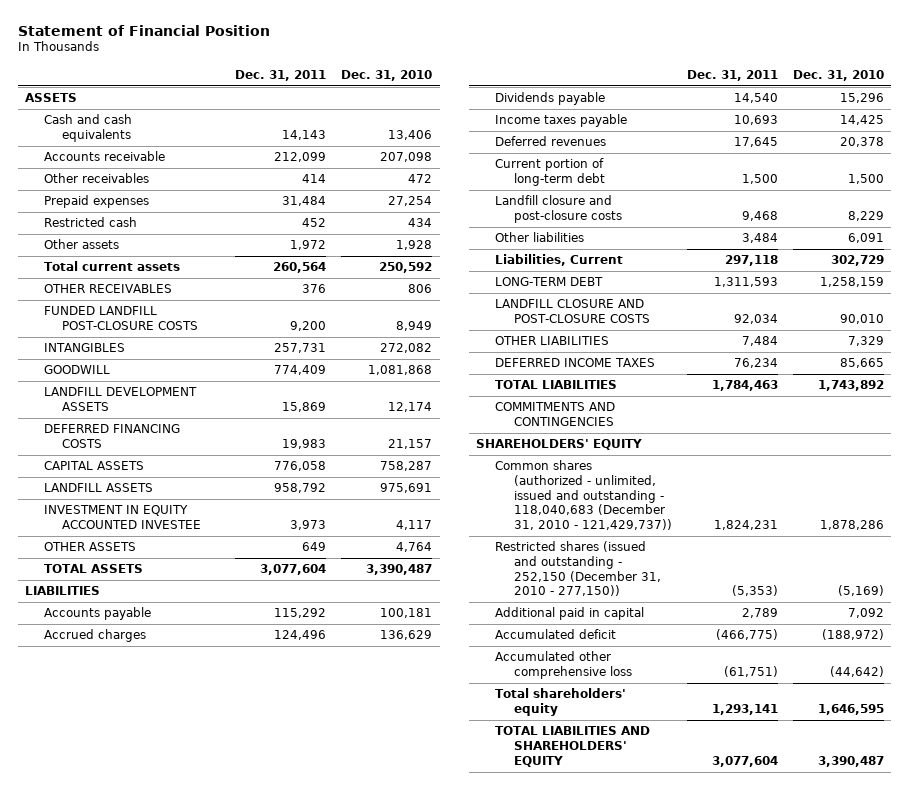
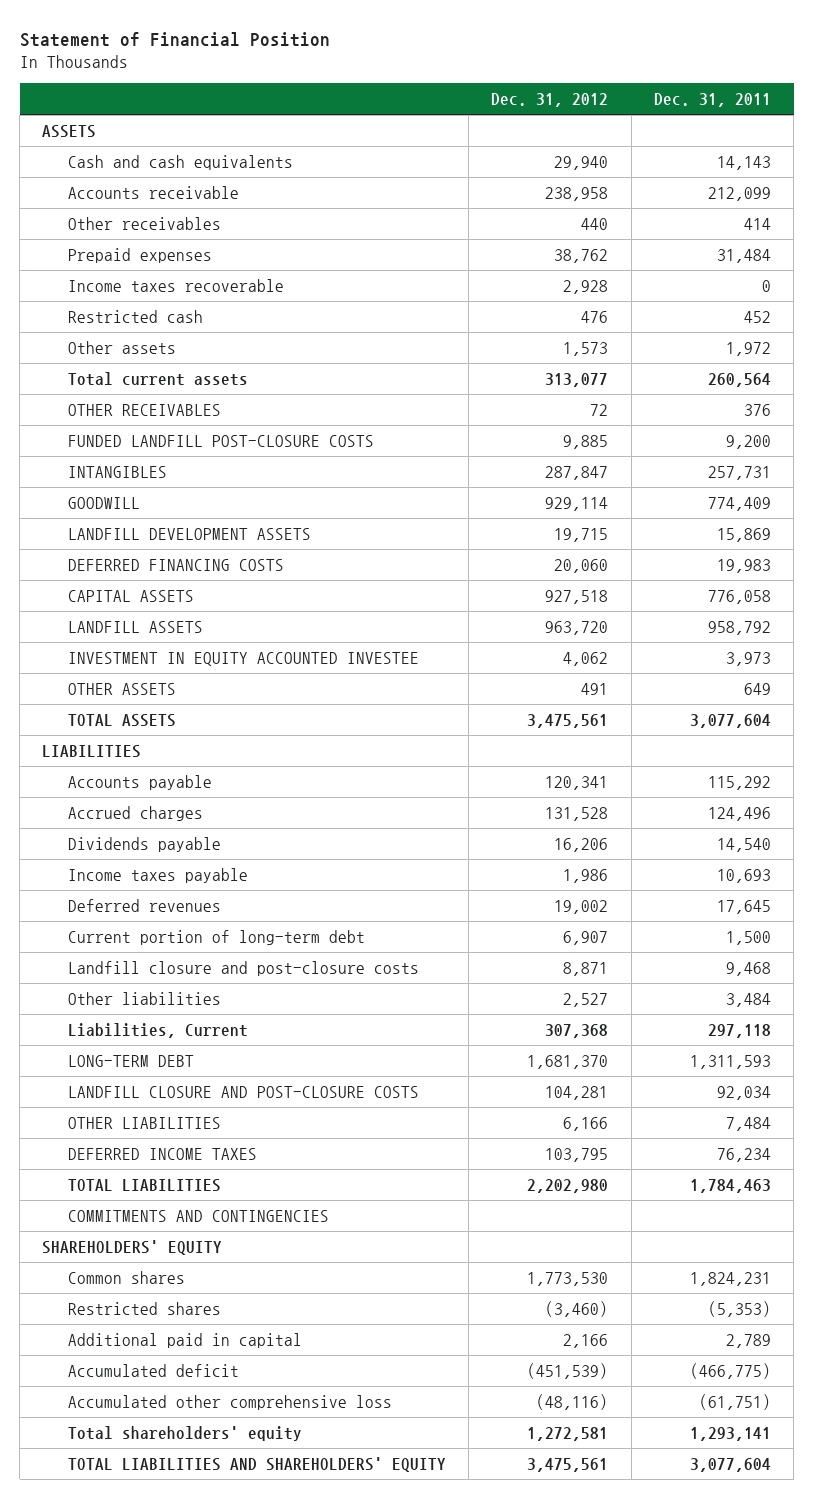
[341,69,433,81] Dec. 31, 2010 -> none
none -> [491,93,609,108] Dec. 31, 2012
none -> [67,278,284,292] Income taxes recoverable
[495,460,672,531] Common shares (authorized - unlimited, issued and outstanding - 118,040,683 (December 31, 2010 - 121,429,737)) -> [67,1270,185,1284] Common shares
[495,541,661,597] Restricted shares (issued and outstanding - 252,150 (December 31, 2010 - 277,150)) -> [67,1301,221,1315] Restricted shares

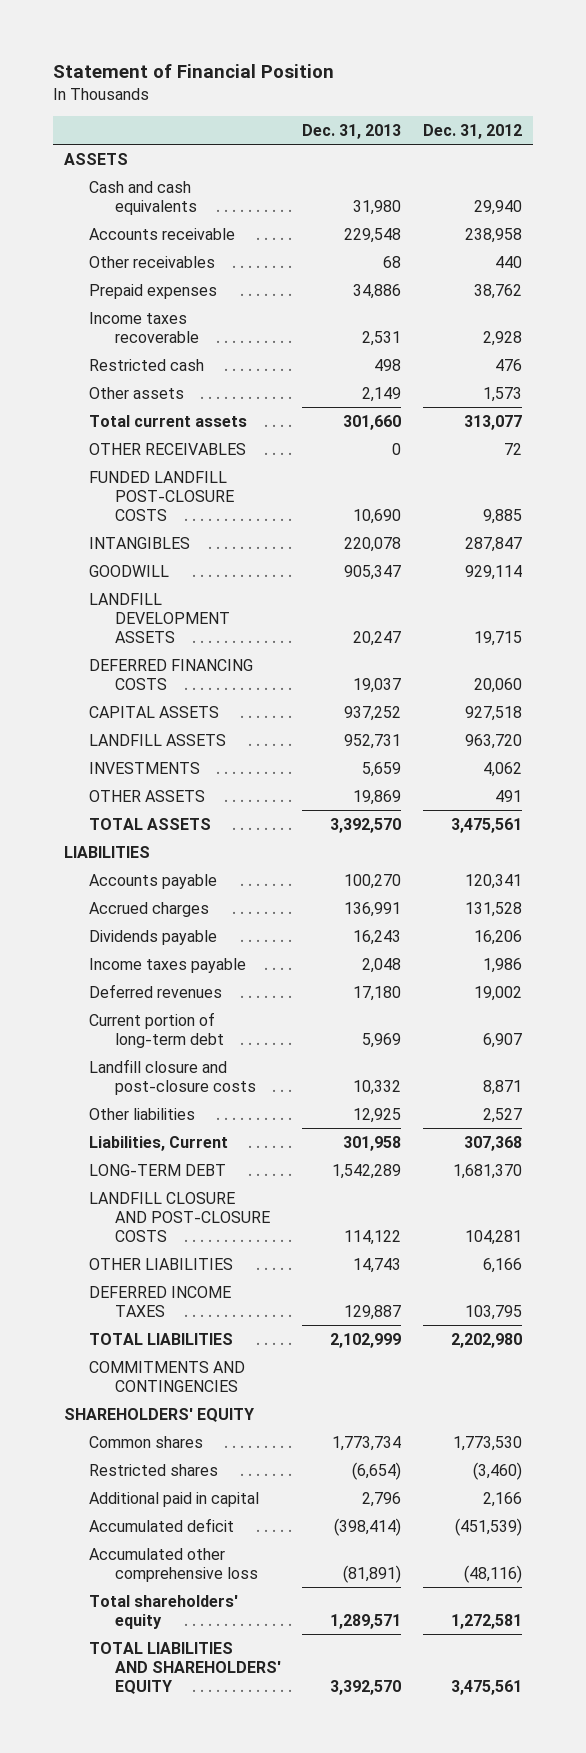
[653,93,771,108] Dec. 31, 2011 -> none
none -> [302,123,402,139] Dec. 31, 2013
[67,651,419,666] INVESTMENT IN EQUITY ACCOUNTED INVESTEE -> [89,761,201,774] INVESTMENTS

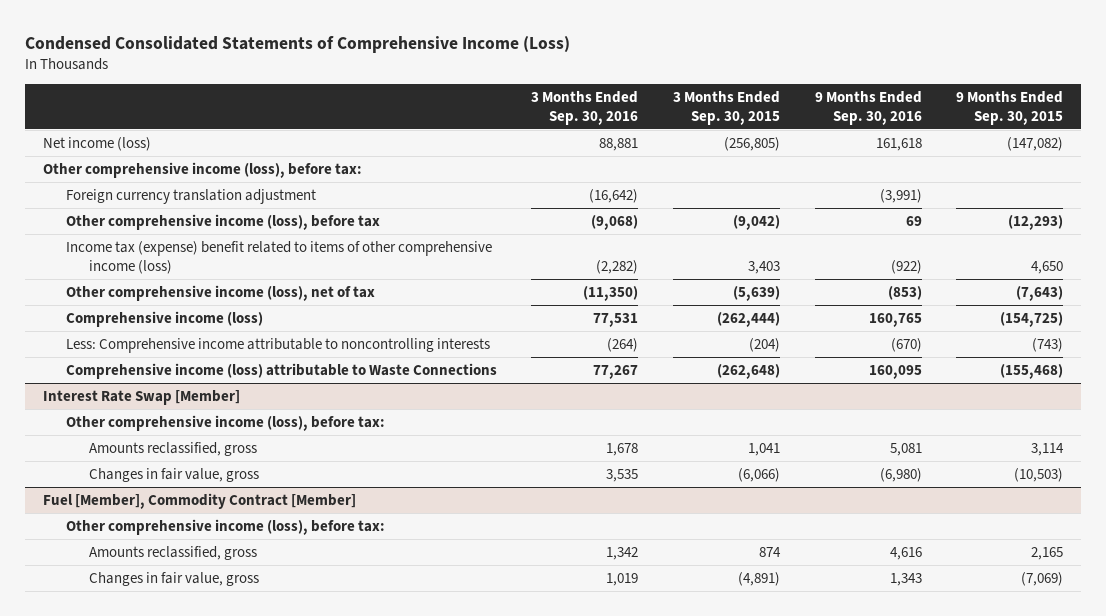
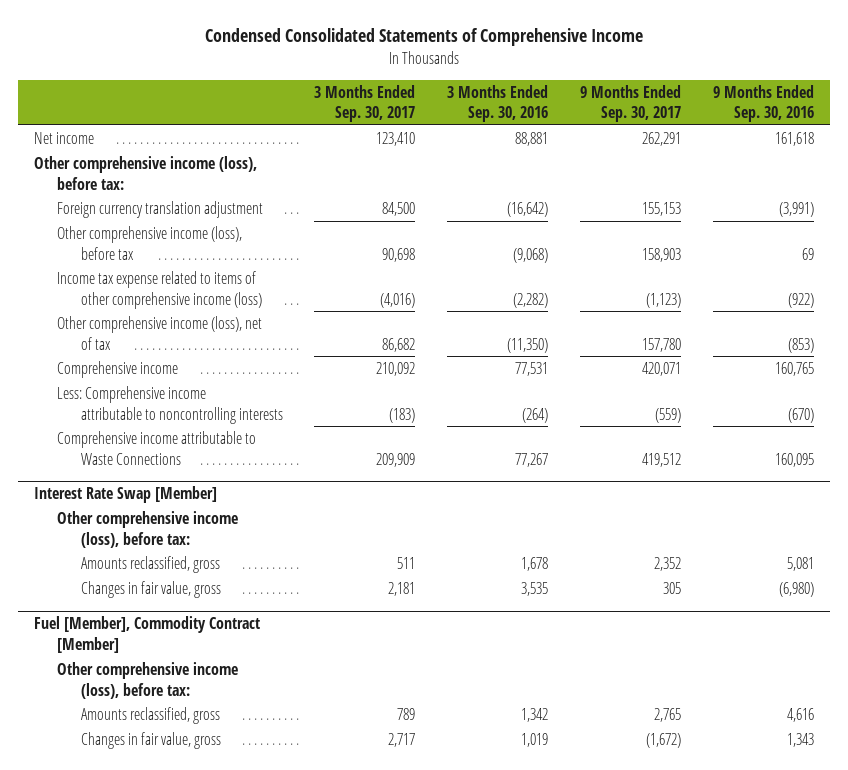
[25,35,571,53] Condensed Consolidated Statements of Comprehensive Income (Loss) -> [205,28,644,47] Condensed Consolidated Statements of Comprehensive Income
[673,90,781,125] 3 Months Ended Sep. 30, 2015 -> none
[956,90,1064,125] 9 Months Ended Sep. 30, 2015 -> none
none -> [314,84,416,123] 3 Months Ended Sep. 30, 2017
none -> [580,84,682,123] 9 Months Ended Sep. 30, 2017
[42,136,151,151] Net income (loss) -> [33,132,94,145] Net income
[65,240,492,275] Income tax (expense) benefit related to items of other comprehensive income (loss) -> [57,271,262,309] Income tax expense related to items of other comprehensive income (loss)
[65,310,263,327] Comprehensive income (loss) -> [57,361,179,379] Comprehensive income
[65,362,497,379] Comprehensive income (loss) attributable to Waste Connections -> [57,431,257,465] Comprehensive income attributable to Waste Connections

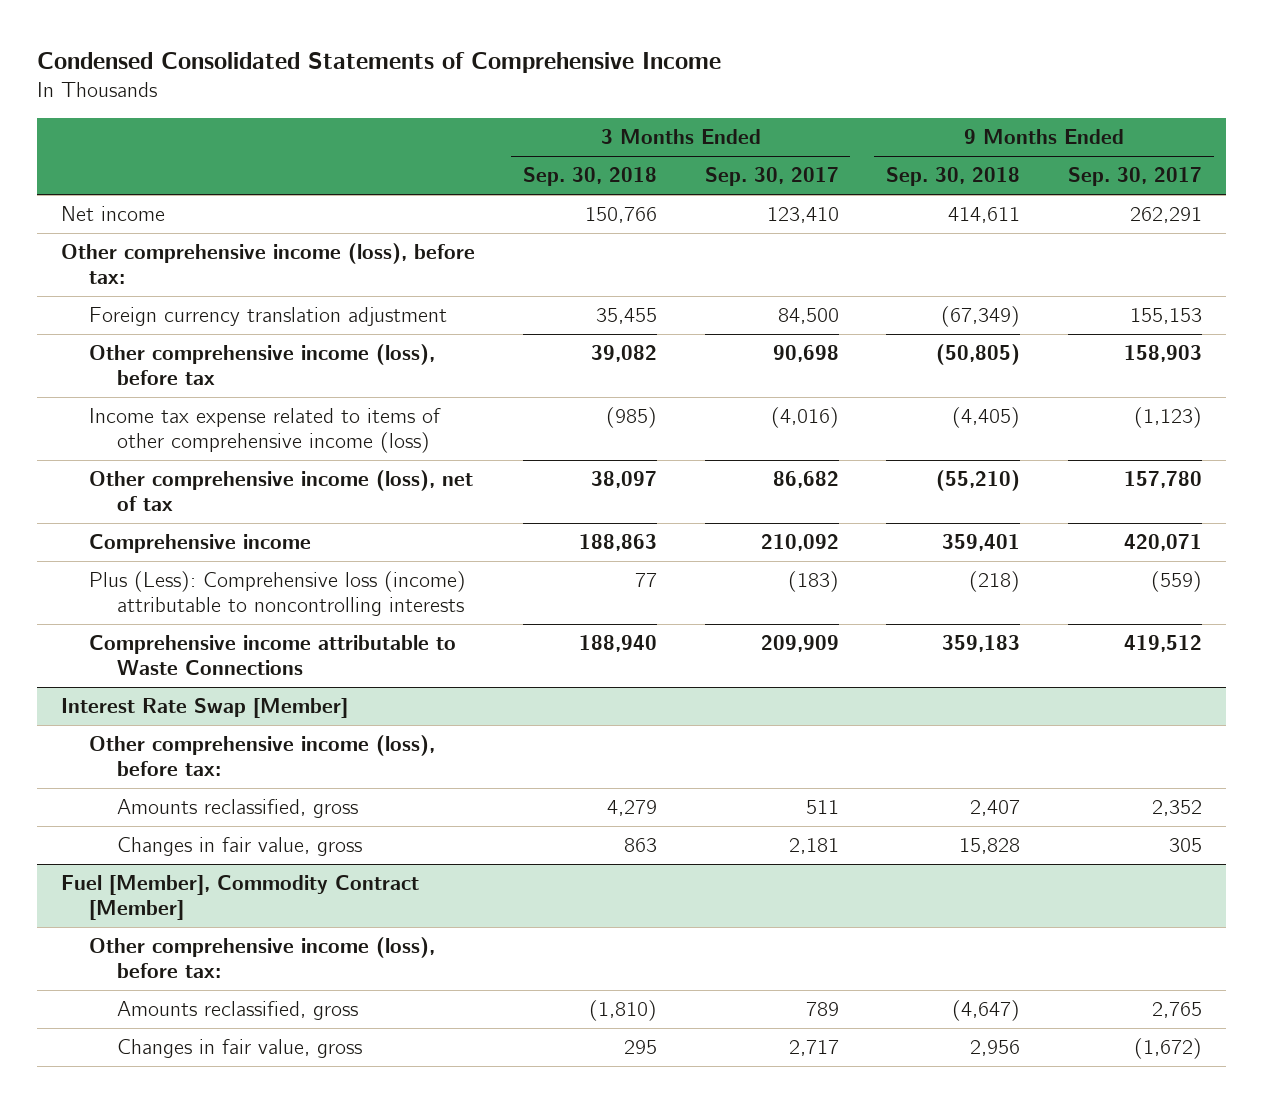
[447,84,549,123] 3 Months Ended Sep. 30, 2016 -> none
[713,84,815,123] 9 Months Ended Sep. 30, 2016 -> none
none -> [522,167,657,187] Sep. 30, 2018
none -> [886,167,1021,187] Sep. 30, 2018
[57,386,283,424] Less: Comprehensive income attributable to noncontrolling interests -> [89,571,467,616] Plus (Less): Comprehensive loss (income) attributable to noncontrolling interests

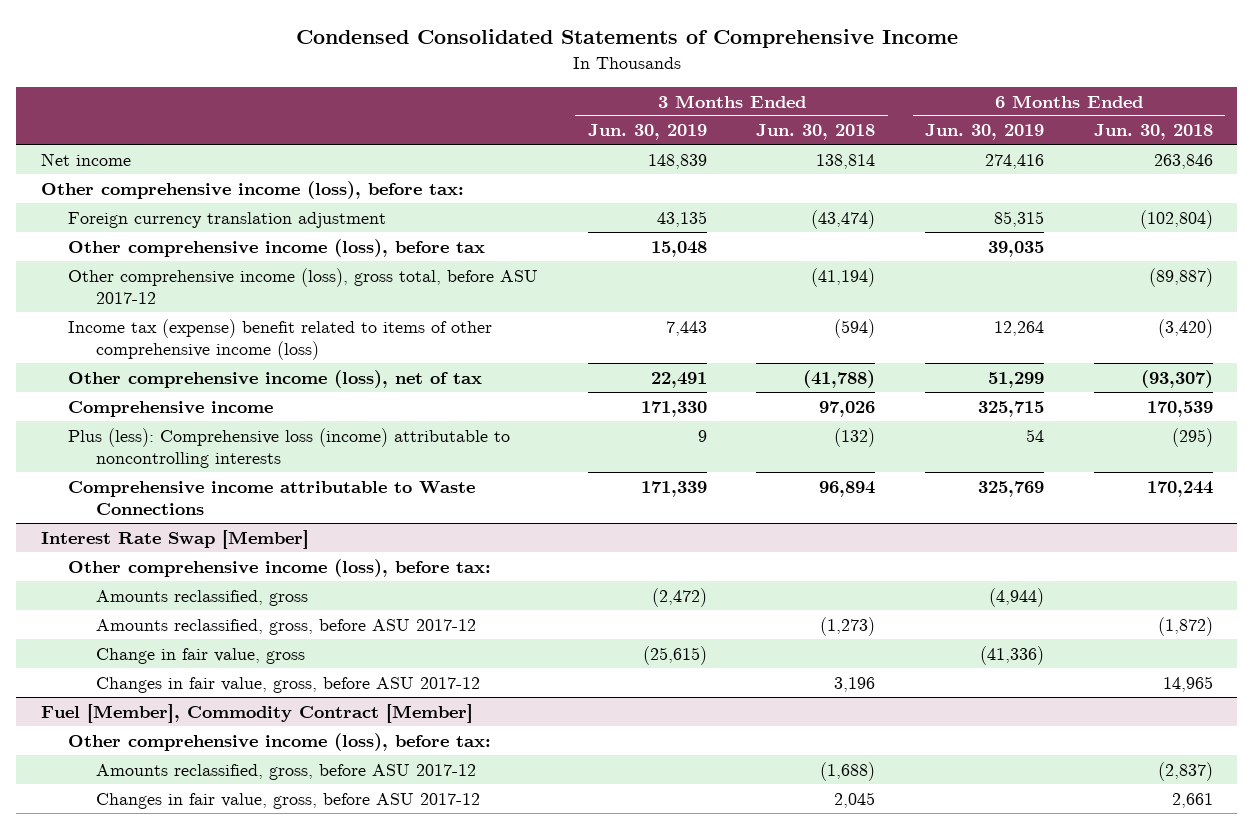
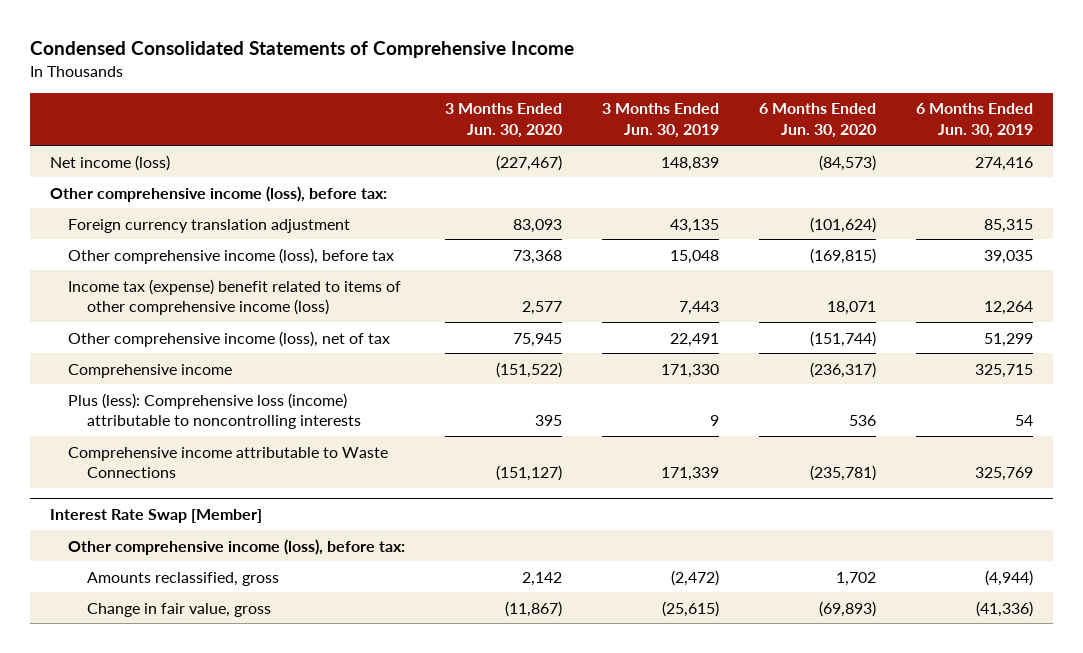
[756,124,876,141] Jun. 30, 2018 -> none
[1093,124,1213,141] Jun. 30, 2018 -> none
none -> [445,103,563,139] 3 Months Ended Jun. 30, 2020
none -> [759,103,877,139] 6 Months Ended Jun. 30, 2020
[40,152,131,166] Net income -> [49,154,170,171] Net income (loss)
[68,267,539,305] Other comprehensive income (loss), gross total, before ASU 2017-12 -> none
[95,618,476,635] Amounts reclassified, gross, before ASU 2017-12 -> none
[95,676,480,693] Changes in fair value, gross, before ASU 2017-12 -> none
[40,703,473,723] Fuel [Member], Commodity Contract [Member] -> none
[68,732,492,751] Other comprehensive income (loss), before tax: -> none
[95,763,476,780] Amounts reclassified, gross, before ASU 2017-12 -> none
[95,792,480,809] Changes in fair value, gross, before ASU 2017-12 -> none

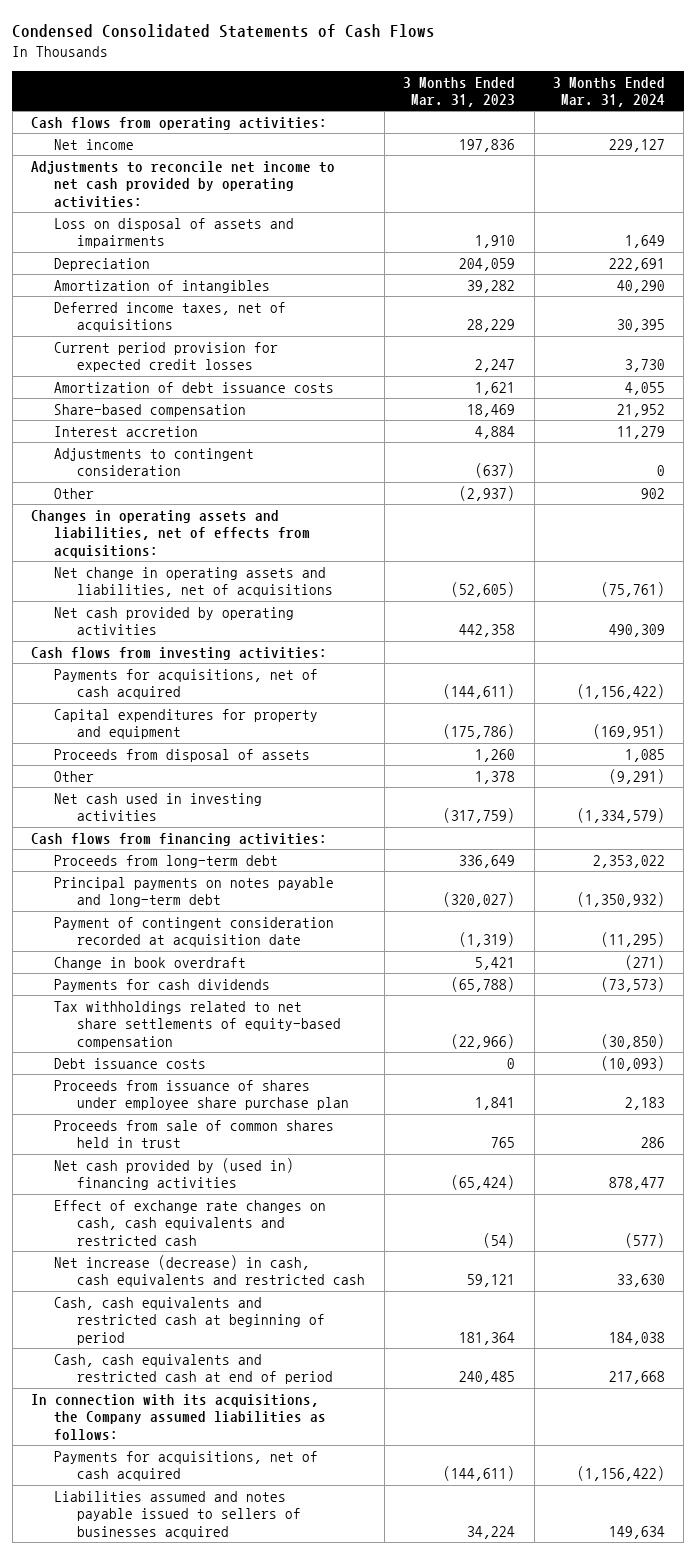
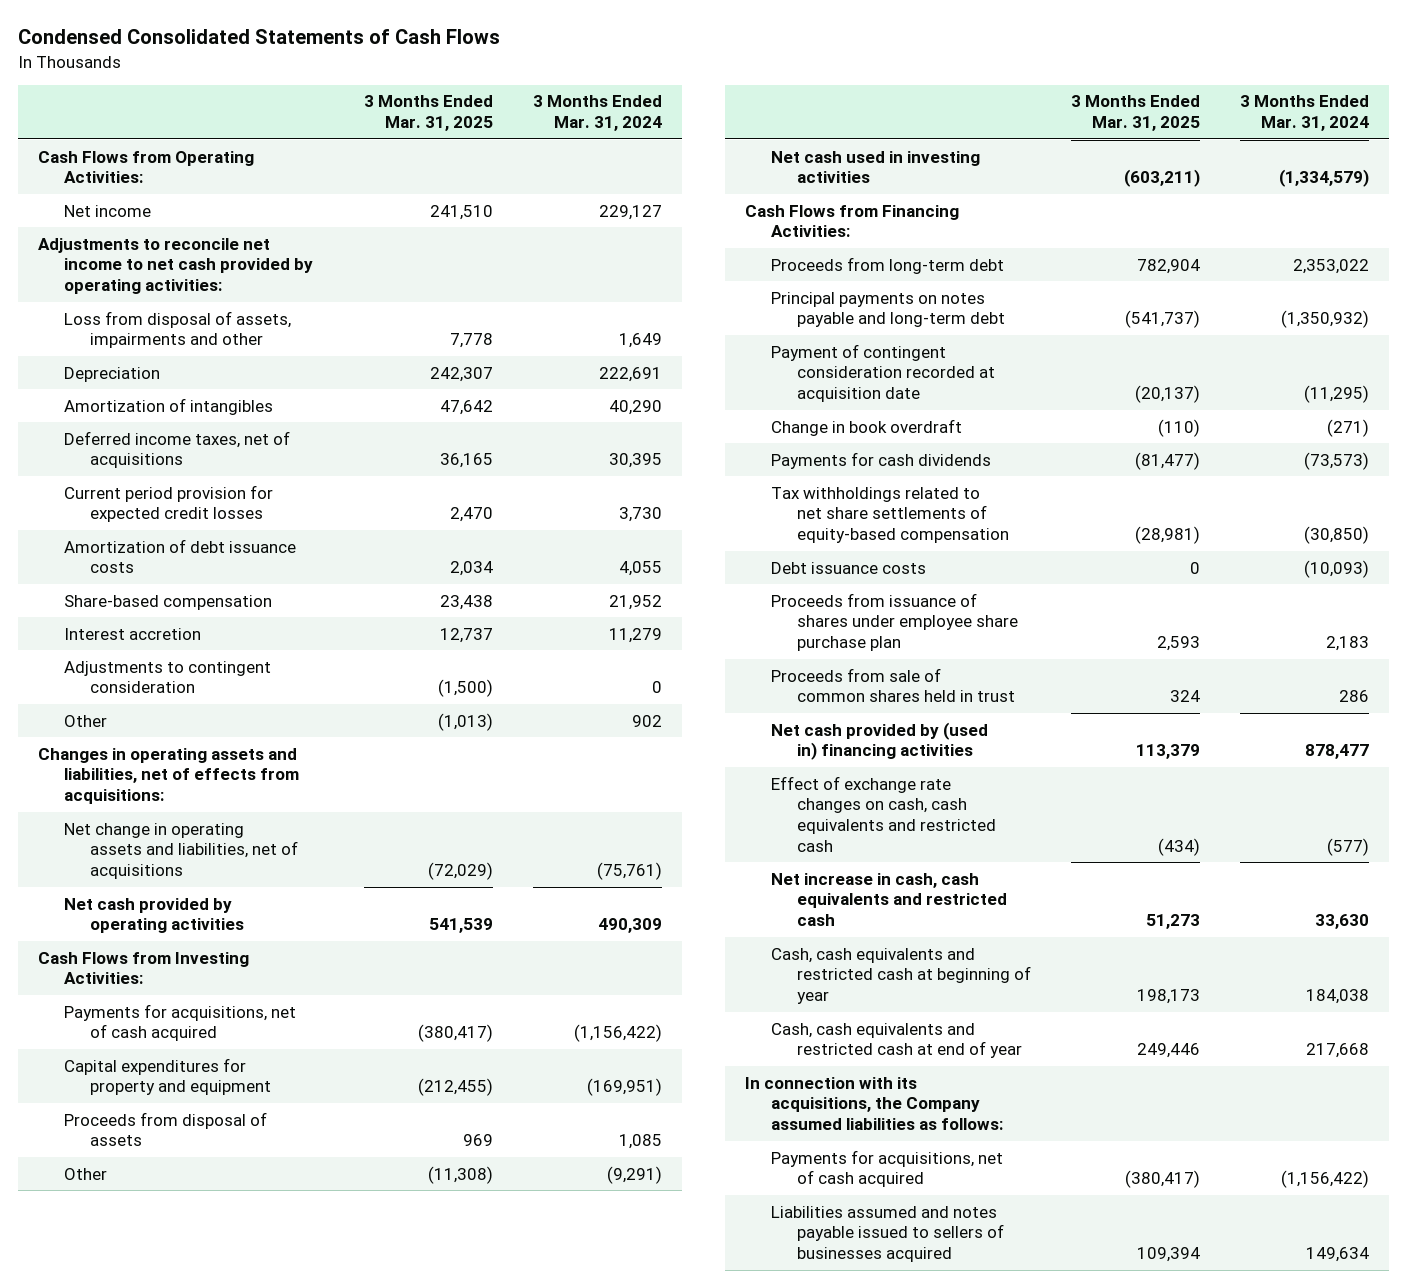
[403,76,516,107] 3 Months Ended Mar. 31, 2023 -> none
none -> [363,95,493,132] 3 Months Ended Mar. 31, 2025
[31,116,328,130] Cash flows from operating activities: -> [37,150,254,184] Cash Flows from Operating Activities:
[54,217,295,249] Loss on disposal of assets and impairments -> [63,310,291,349] Loss from disposal of assets, impairments and other
[31,646,328,660] Cash flows from investing activities: -> [37,951,249,985] Cash Flows from Investing Activities:
[31,832,328,846] Cash flows from financing activities: -> [745,204,960,238] Cash Flows from Financing Activities:
[54,1254,366,1288] Net increase (decrease) in cash, cash equivalents and restricted cash -> [771,872,1008,927] Net increase in cash, cash equivalents and restricted cash
[54,1296,326,1345] Cash, cash equivalents and restricted cash at beginning of period -> [771,947,1032,1005] Cash, cash equivalents and restricted cash at beginning of year
[54,1353,334,1385] Cash, cash equivalents and restricted cash at end of period -> [771,1022,1023,1059] Cash, cash equivalents and restricted cash at end of year

